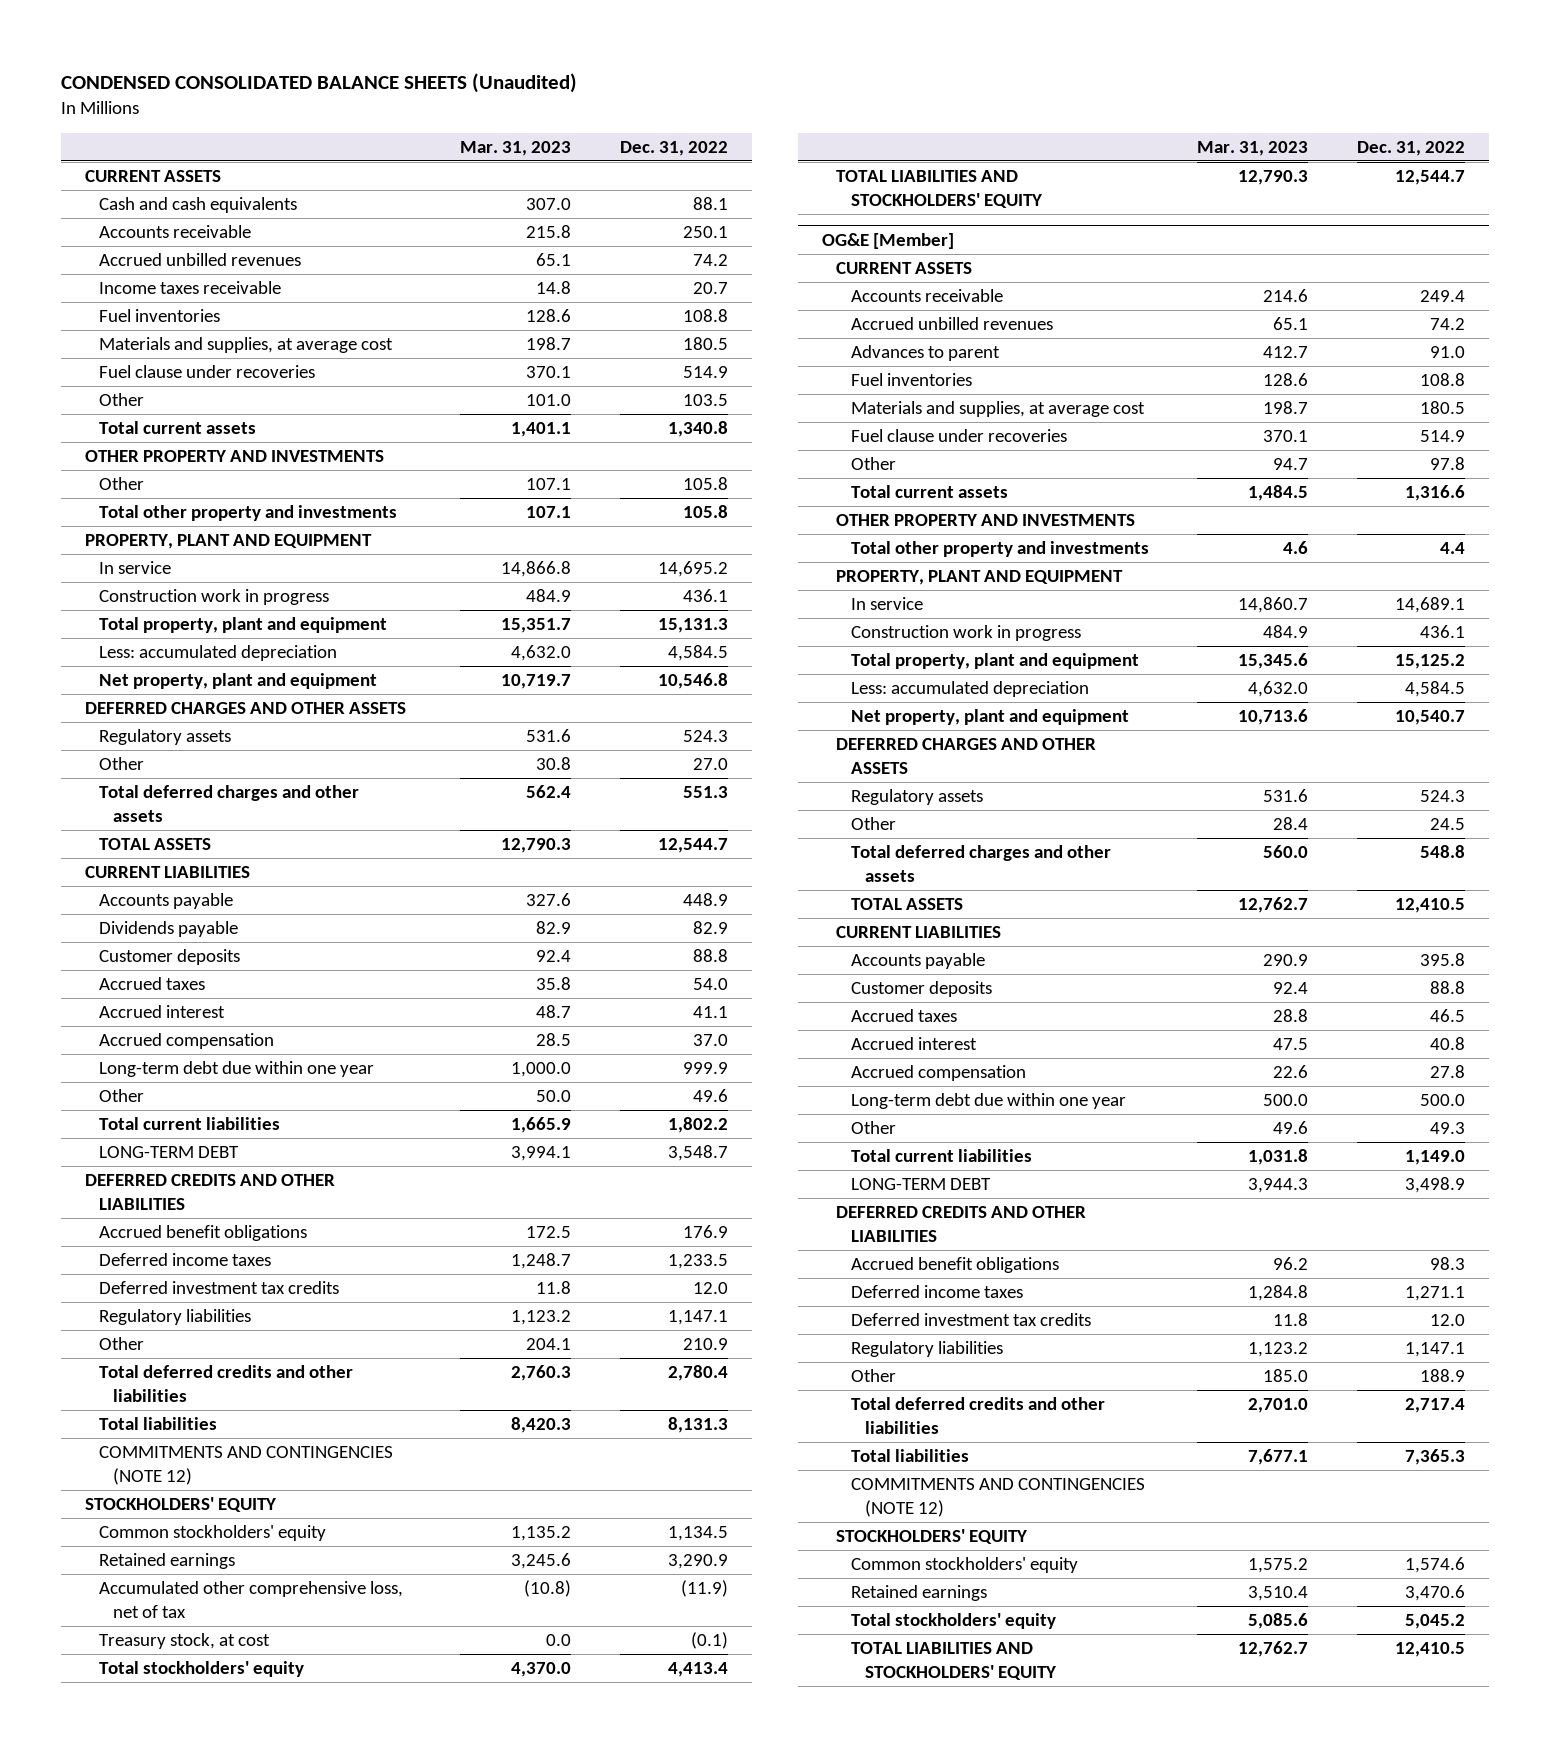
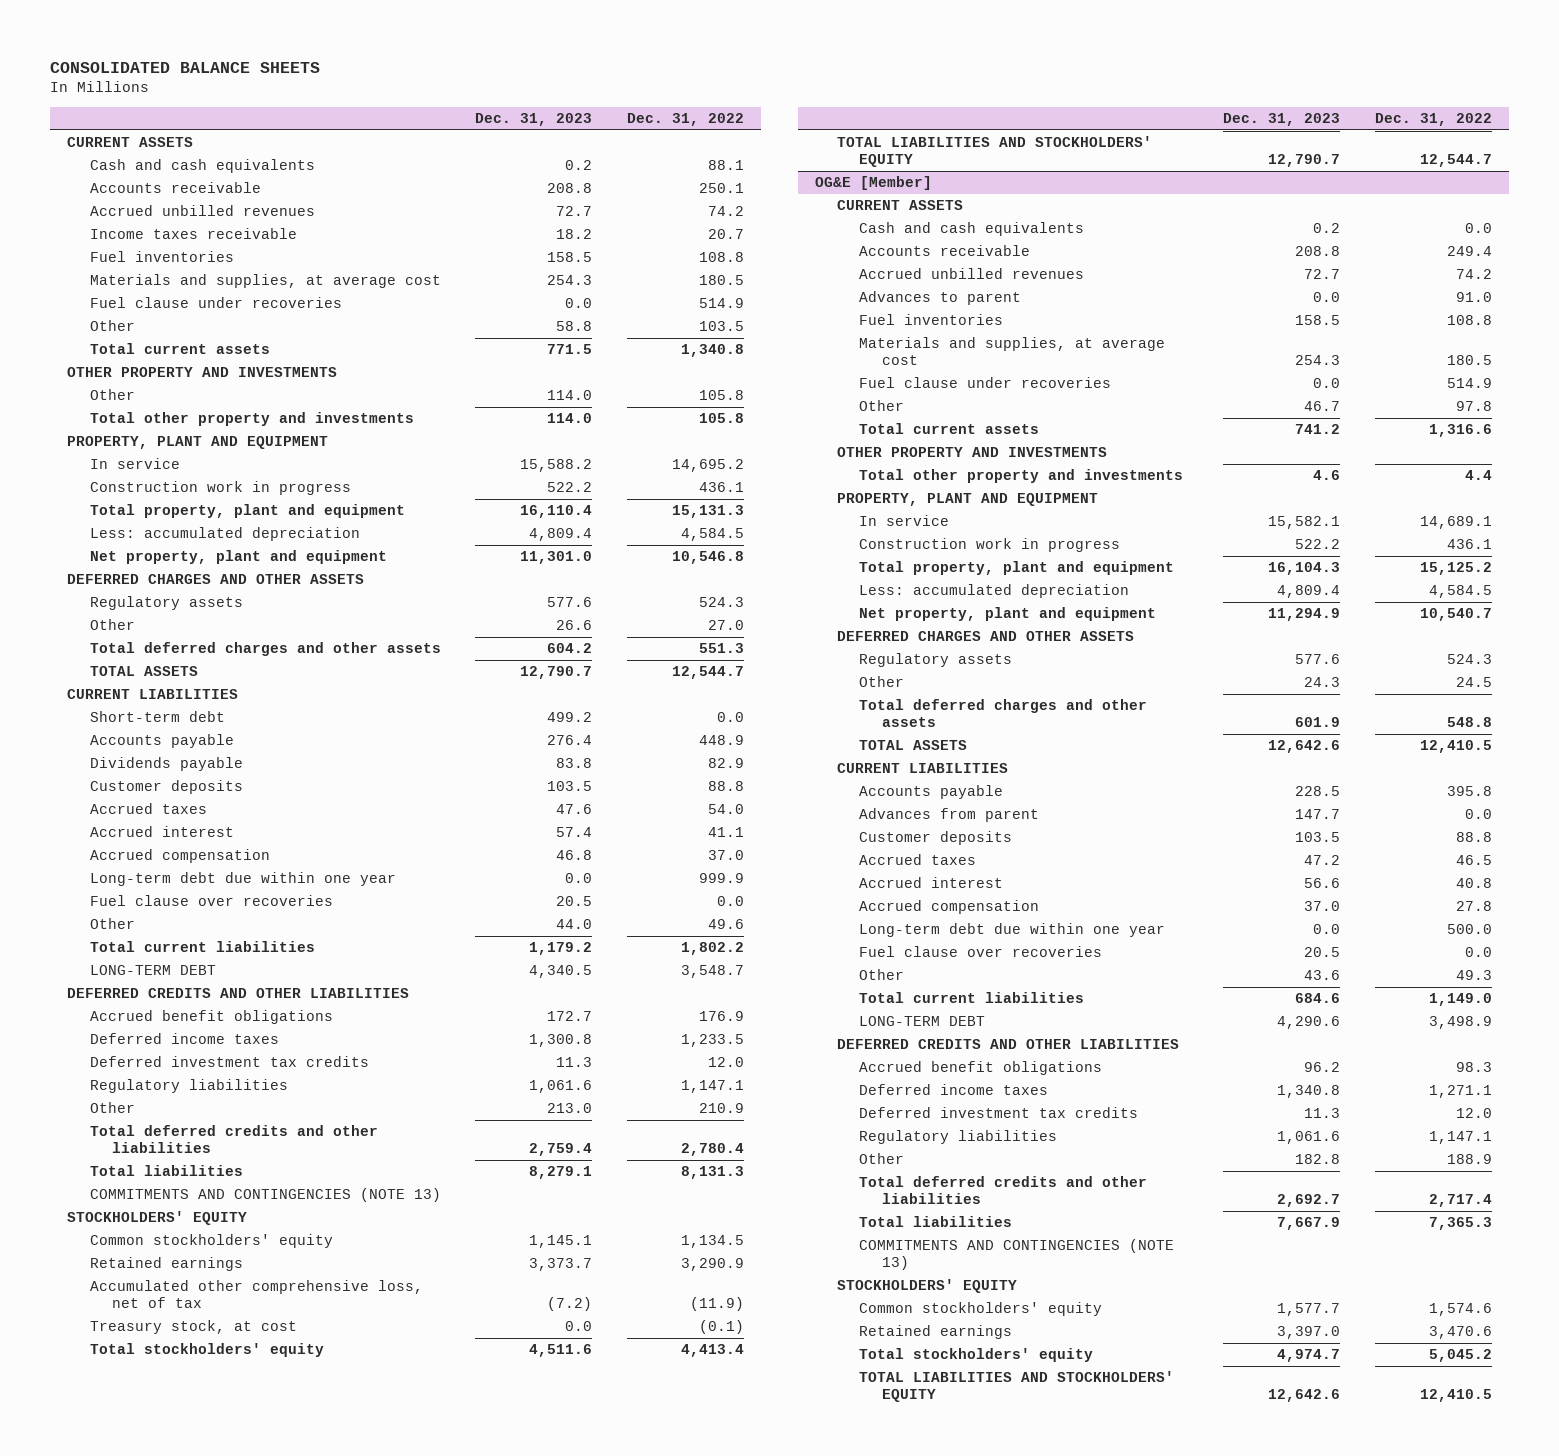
[60,73,577,94] CONDENSED CONSOLIDATED BALANCE SHEETS (Unaudited) -> [50,61,321,73] CONSOLIDATED BALANCE SHEETS
[460,140,572,156] Mar. 31, 2023 -> none
none -> [475,112,593,126] Dec. 31, 2023
none -> [89,711,225,723] Short-term debt
none -> [89,895,333,907] Fuel clause over recoveries
[99,1446,394,1485] COMMITMENTS AND CONTINGENCIES (NOTE 12) -> [89,1188,441,1203] COMMITMENTS AND CONTINGENCIES (NOTE 13)
none -> [859,222,1085,237] Cash and cash equivalents
none -> [859,808,1040,823] Advances from parent
none -> [859,946,1103,958] Fuel clause over recoveries
[850,1478,1145,1517] COMMITMENTS AND CONTINGENCIES (NOTE 12) -> [859,1239,1175,1271] COMMITMENTS AND CONTINGENCIES (NOTE 13)

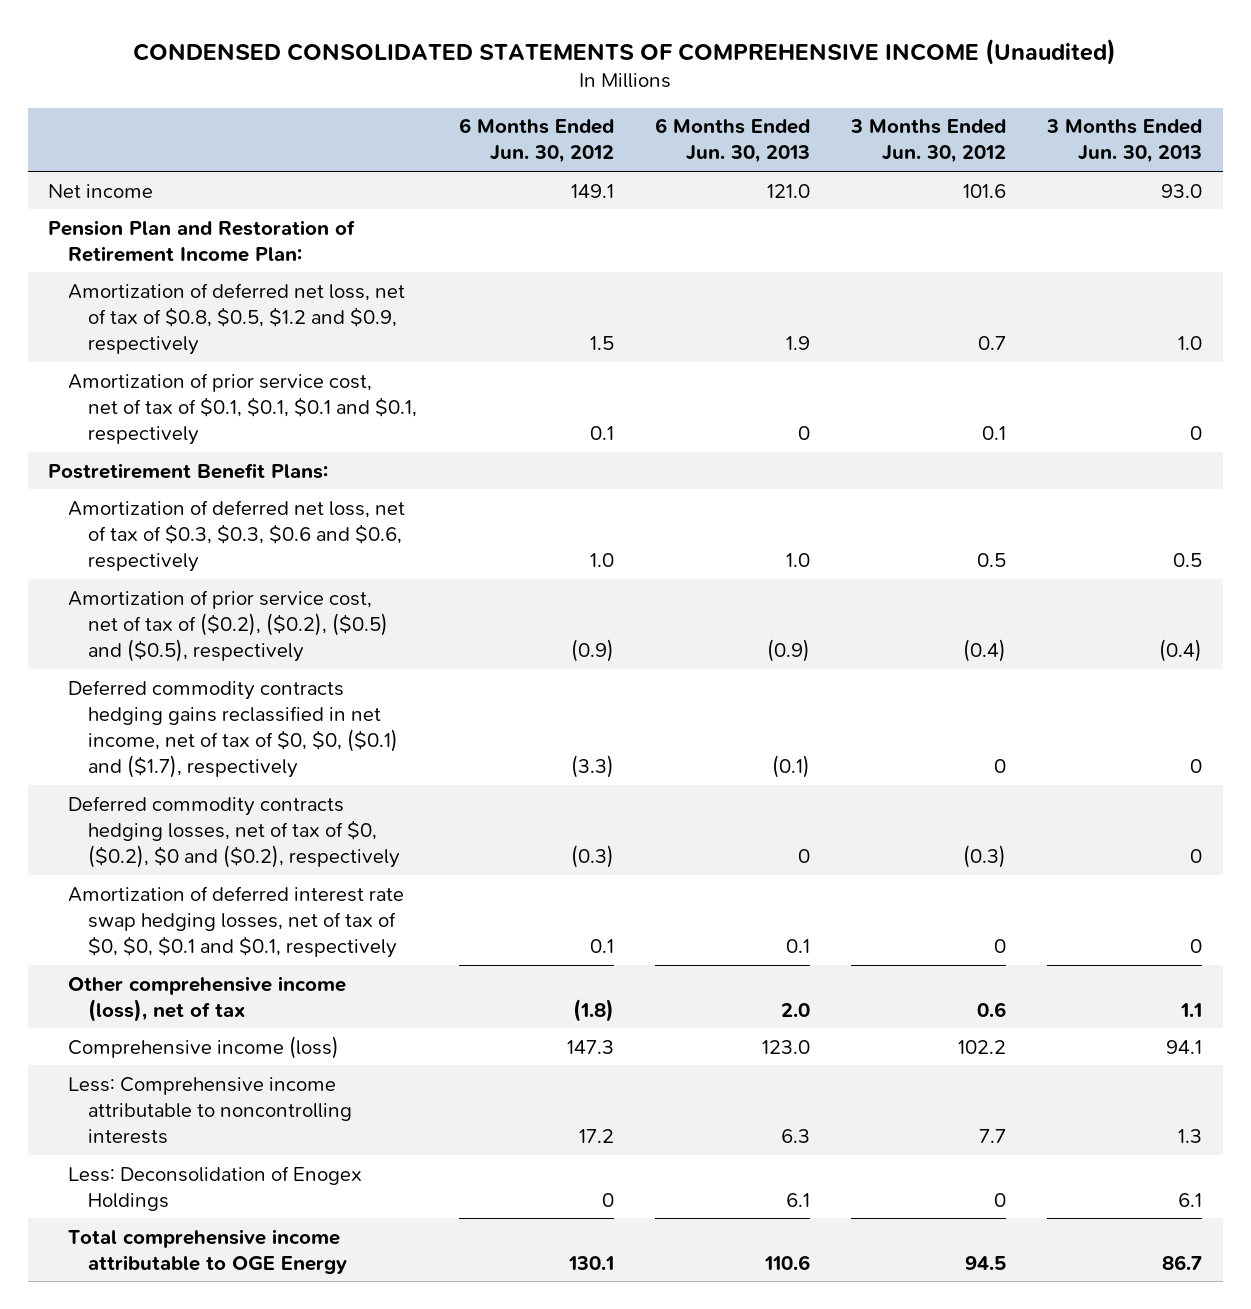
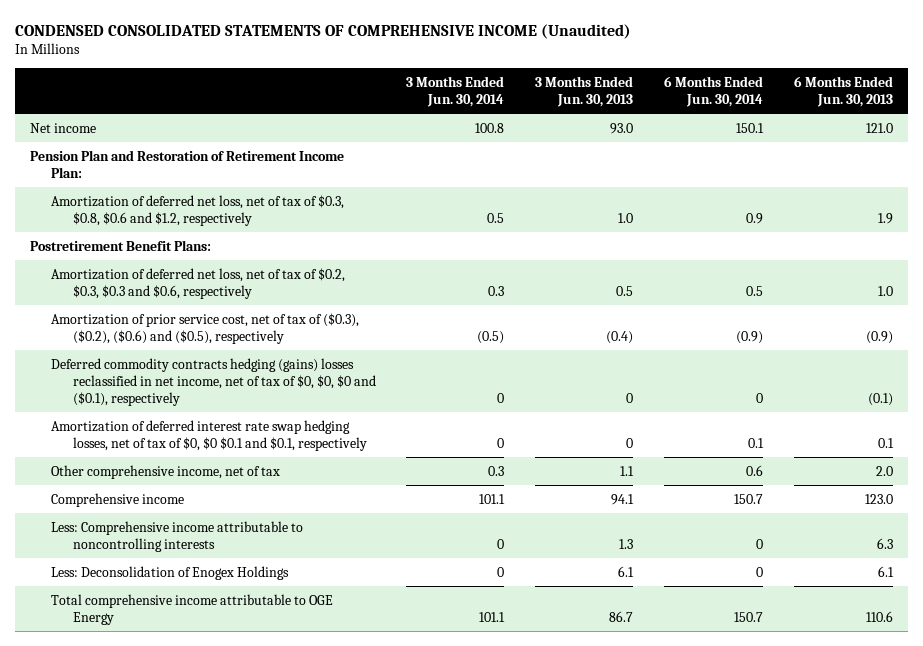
[458,118,614,164] 6 Months Ended Jun. 30, 2012 -> none
[849,119,1006,164] 3 Months Ended Jun. 30, 2012 -> none
none -> [406,75,505,107] 3 Months Ended Jun. 30, 2014
none -> [664,75,764,107] 6 Months Ended Jun. 30, 2014
[68,372,418,446] Amortization of prior service cost, net of tax of $0.1, $0.1, $0.1 and $0.1, respectively -> none
[68,282,406,356] Amortization of deferred net loss, net of tax of $0.8, $0.5, $1.2 and $0.9, respectively -> [51,194,345,226] Amortization of deferred net loss, net of tax of $0.3, $0.8, $0.6 and $1.2, respectively
[68,795,401,869] Deferred commodity contracts hedging losses, net of tax of $0, ($0.2), $0 and ($0.2), respectively -> none
[68,499,406,573] Amortization of deferred net loss, net of tax of $0.3, $0.3, $0.6 and $0.6, respectively -> [51,267,346,299] Amortization of deferred net loss, net of tax of $0.2, $0.3, $0.3 and $0.6, respectively
[68,589,389,663] Amortization of prior service cost, net of tax of ($0.2), ($0.2), ($0.5) and ($0.5), respectively -> [51,312,360,344] Amortization of prior service cost, net of tax of ($0.3), ($0.2), ($0.6) and ($0.5), respectively
[68,679,399,779] Deferred commodity contracts hedging gains reclassified in net income, net of tax of $0, $0, ($0.1) and ($1.7), respectively -> [51,357,376,406] Deferred commodity contracts hedging (gains) losses reclassified in net income, net of tax of $0, $0, $0 and ($0.1), respectively
[68,885,405,959] Amortization of deferred interest rate swap hedging losses, net of tax of $0, $0, $0.1 and $0.1, respectively -> [51,419,367,451] Amortization of deferred interest rate swap hedging losses, net of tax of $0, $0 $0.1 and $0.1, respectively
[68,975,347,1022] Other comprehensive income (loss), net of tax -> [51,464,281,479] Other comprehensive income, net of tax
[68,1035,340,1059] Comprehensive income (loss) -> [51,492,185,507] Comprehensive income

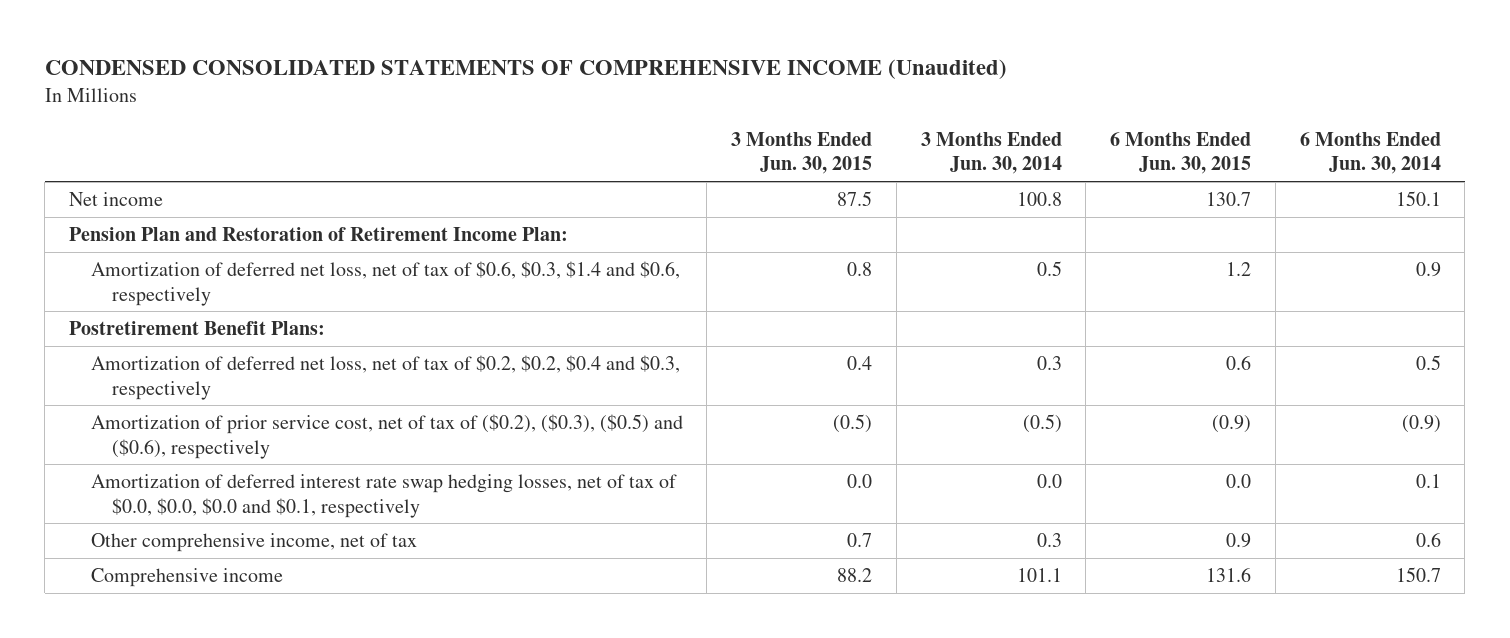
[535,75,634,107] 3 Months Ended Jun. 30, 2013 -> none
[793,75,893,107] 6 Months Ended Jun. 30, 2013 -> none
none -> [731,131,873,175] 3 Months Ended Jun. 30, 2015
none -> [1110,131,1252,175] 6 Months Ended Jun. 30, 2015
[51,194,345,226] Amortization of deferred net loss, net of tax of $0.3, $0.8, $0.6 and $1.2, respectively -> [90,260,680,306] Amortization of deferred net loss, net of tax of $0.6, $0.3, $1.4 and $0.6, respectively
[51,357,376,406] Deferred commodity contracts hedging (gains) losses reclassified in net income, net of tax of $0, $0, $0 and ($0.1), respectively -> none
[51,267,346,299] Amortization of deferred net loss, net of tax of $0.2, $0.3, $0.3 and $0.6, respectively -> [90,354,680,400] Amortization of deferred net loss, net of tax of $0.2, $0.2, $0.4 and $0.3, respectively
[51,312,360,344] Amortization of prior service cost, net of tax of ($0.3), ($0.2), ($0.6) and ($0.5), respectively -> [90,413,683,459] Amortization of prior service cost, net of tax of ($0.2), ($0.3), ($0.5) and ($0.6), respectively
[51,419,367,451] Amortization of deferred interest rate swap hedging losses, net of tax of $0, $0 $0.1 and $0.1, respectively -> [90,473,677,518] Amortization of deferred interest rate swap hedging losses, net of tax of $0.0, $0.0, $0.0 and $0.1, respectively
[497,437,505,448] 0 -> [1036,473,1062,488] 0.0
[51,520,304,552] Less: Comprehensive income attributable to noncontrolling interests -> none
[51,565,290,580] Less: Deconsolidation of Enogex Holdings -> none
[51,593,334,625] Total comprehensive income attributable to OGE Energy -> none

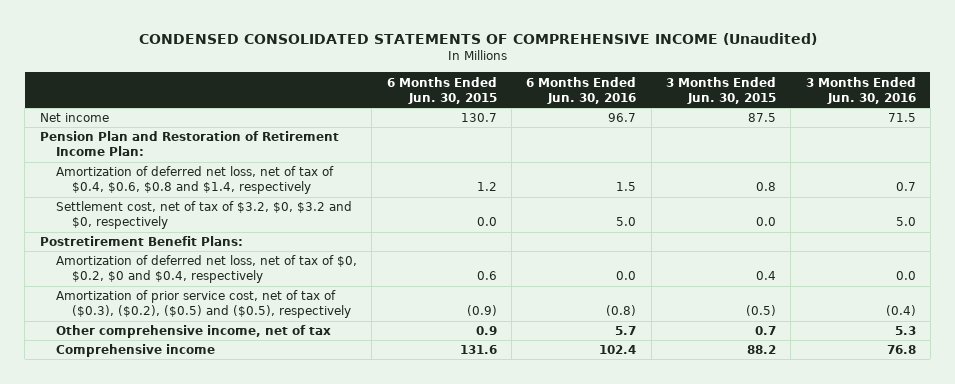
[920,131,1062,175] 3 Months Ended Jun. 30, 2014 -> none
[1299,131,1441,175] 6 Months Ended Jun. 30, 2014 -> none
none -> [526,76,637,104] 6 Months Ended Jun. 30, 2016
none -> [805,76,916,104] 3 Months Ended Jun. 30, 2016
[90,260,680,306] Amortization of deferred net loss, net of tax of $0.6, $0.3, $1.4 and $0.6, respectively -> [55,166,334,195] Amortization of deferred net loss, net of tax of $0.4, $0.6, $0.8 and $1.4, respectively
none -> [55,201,352,230] Settlement cost, net of tax of $3.2, $0, $3.2 and $0, respectively
[90,473,677,518] Amortization of deferred interest rate swap hedging losses, net of tax of $0.0, $0.0, $0.0 and $0.1, respectively -> none
[90,354,680,400] Amortization of deferred net loss, net of tax of $0.2, $0.2, $0.4 and $0.3, respectively -> [55,255,357,284] Amortization of deferred net loss, net of tax of $0, $0.2, $0 and $0.4, respectively
[90,413,683,459] Amortization of prior service cost, net of tax of ($0.2), ($0.3), ($0.5) and ($0.6), respectively -> [55,290,352,319] Amortization of prior service cost, net of tax of ($0.3), ($0.2), ($0.5) and ($0.5), respectively

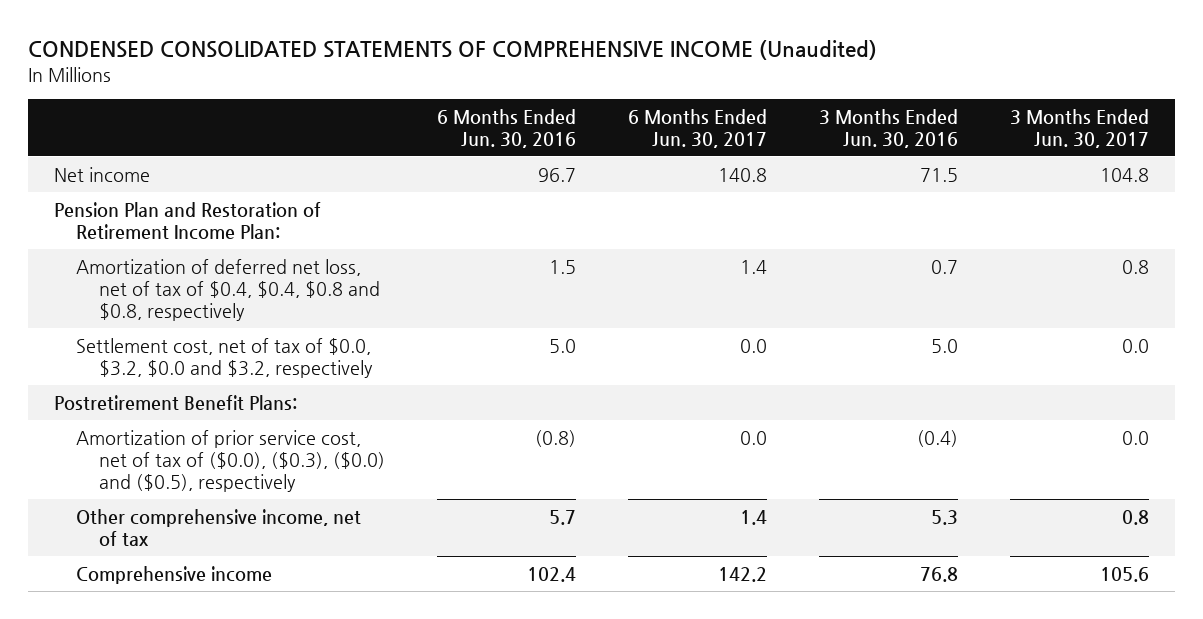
[386,76,497,104] 6 Months Ended Jun. 30, 2015 -> none
[665,76,776,104] 3 Months Ended Jun. 30, 2015 -> none
none -> [627,108,767,148] 6 Months Ended Jun. 30, 2017
none -> [1010,108,1150,148] 3 Months Ended Jun. 30, 2017
[55,166,334,195] Amortization of deferred net loss, net of tax of $0.4, $0.6, $0.8 and $1.4, respectively -> [76,258,380,321] Amortization of deferred net loss, net of tax of $0.4, $0.4, $0.8 and $0.8, respectively
[55,201,352,230] Settlement cost, net of tax of $3.2, $0, $3.2 and $0, respectively -> [76,337,373,378] Settlement cost, net of tax of $0.0, $3.2, $0.0 and $3.2, respectively
[55,255,357,284] Amortization of deferred net loss, net of tax of $0, $0.2, $0 and $0.4, respectively -> none
[55,290,352,319] Amortization of prior service cost, net of tax of ($0.3), ($0.2), ($0.5) and ($0.5), respectively -> [76,429,385,492] Amortization of prior service cost, net of tax of ($0.0), ($0.3), ($0.0) and ($0.5), respectively

